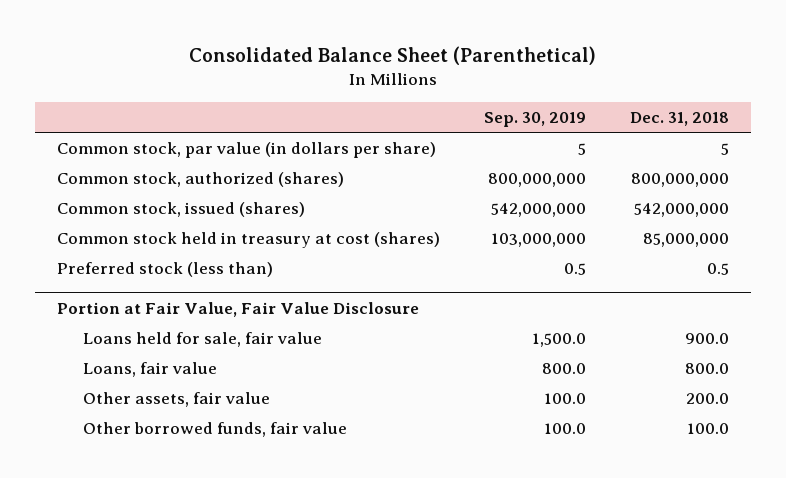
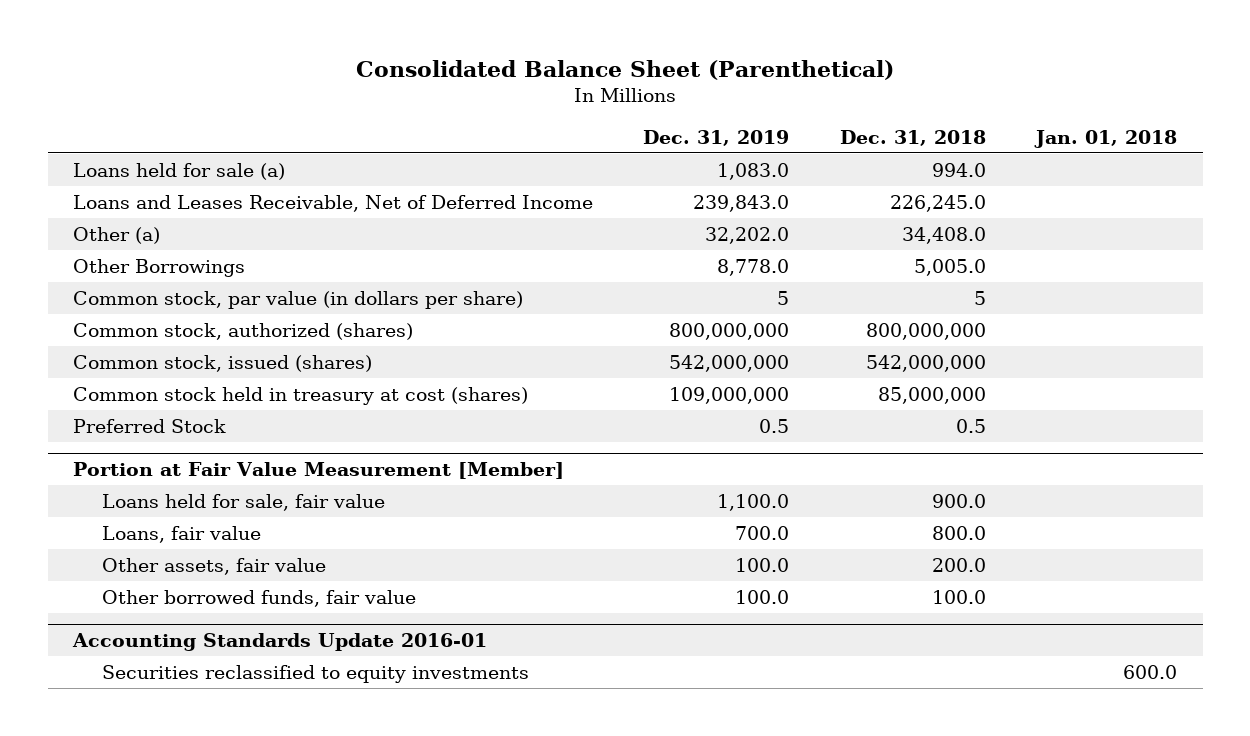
[483,111,586,127] Sep. 30, 2019 -> none
none -> [643,129,790,146] Dec. 31, 2019
none -> [1034,129,1178,148] Jan. 01, 2018
none -> [72,162,285,180] Loans held for sale (a)
none -> [72,194,593,212] Loans and Leases Receivable, Net of Deferred Income
none -> [72,226,160,244] Other (a)
none -> [72,258,245,277] Other Borrowings
[57,261,274,277] Preferred stock (less than) -> [72,418,226,433] Preferred Stock
[57,301,420,317] Portion at Fair Value, Fair Value Disclosure -> [72,461,564,479] Portion at Fair Value Measurement [Member]
none -> [71,632,487,651] Accounting Standards Update 2016-01
none -> [101,664,529,683] Securities reclassified to equity investments

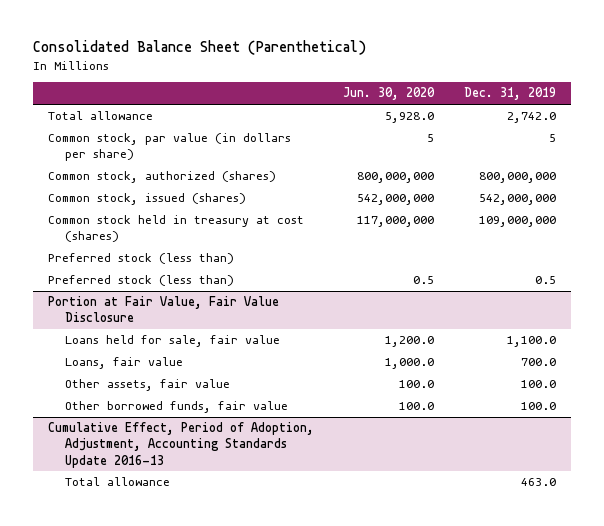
[839,129,986,146] Dec. 31, 2018 -> none
[1034,129,1178,148] Jan. 01, 2018 -> none
none -> [343,87,436,101] Jun. 30, 2020
[72,162,285,180] Loans held for sale (a) -> none
[72,194,593,212] Loans and Leases Receivable, Net of Deferred Income -> none
[72,226,160,244] Other (a) -> none
[72,258,245,277] Other Borrowings -> none
none -> [47,111,153,121] Total allowance
none -> [47,253,234,265] Preferred stock (less than)
[72,418,226,433] Preferred Stock -> [47,275,234,287] Preferred stock (less than)
[72,461,564,479] Portion at Fair Value Measurement [Member] -> [47,296,279,323] Portion at Fair Value, Fair Value Disclosure
[71,632,487,651] Accounting Standards Update 2016-01 -> none
[101,664,529,683] Securities reclassified to equity investments -> none
none -> [47,422,314,468] Cumulative Effect, Period of Adoption, Adjustment, Accounting Standards Update 2016-13
none -> [65,477,171,487] Total allowance

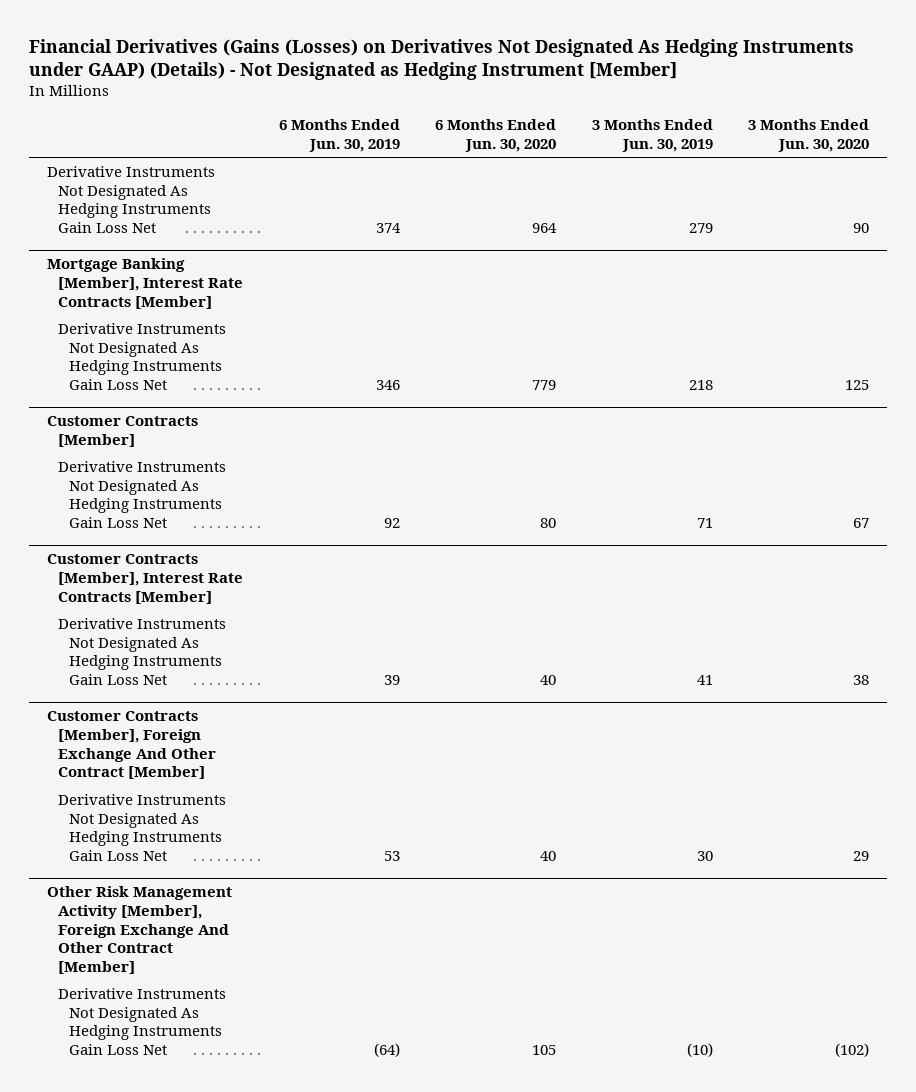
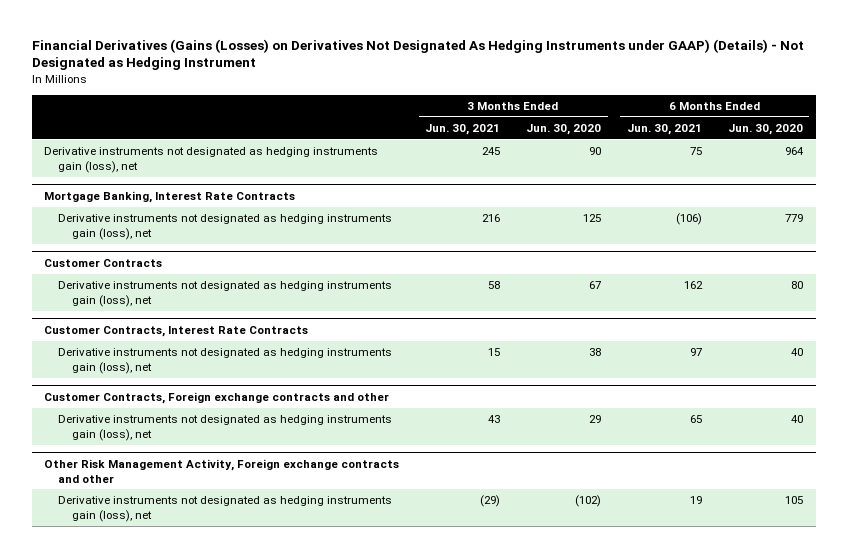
[29,38,855,81] Financial Derivatives (Gains (Losses) on Derivatives Not Designated As Hedging Instruments under GAAP) (Details) - Not Designated as Hedging Instrument [Member] -> [31,38,804,71] Financial Derivatives (Gains (Losses) on Derivatives Not Designated As Hedging Instruments under GAAP) (Details) - Not Designated as Hedging Instrument
[278,119,400,153] 6 Months Ended Jun. 30, 2019 -> none
[591,119,713,153] 3 Months Ended Jun. 30, 2019 -> none
none -> [425,123,501,135] Jun. 30, 2021
none -> [626,123,702,135] Jun. 30, 2021
[47,166,216,234] Derivative Instruments Not Designated As Hedging Instruments Gain Loss Net -> [44,147,379,174] Derivative instruments not designated as hedging instruments gain (loss), net
[47,258,244,309] Mortgage Banking [Member], Interest Rate Contracts [Member] -> [44,190,296,203] Mortgage Banking, Interest Rate Contracts
[58,323,227,391] Derivative Instruments Not Designated As Hedging Instruments Gain Loss Net -> [58,214,393,241] Derivative instruments not designated as hedging instruments gain (loss), net
[47,416,199,448] Customer Contracts [Member] -> [44,258,163,267] Customer Contracts
[58,461,227,529] Derivative Instruments Not Designated As Hedging Instruments Gain Loss Net -> [58,281,393,308] Derivative instruments not designated as hedging instruments gain (loss), net
[47,554,244,604] Customer Contracts [Member], Interest Rate Contracts [Member] -> [44,325,309,337] Customer Contracts, Interest Rate Contracts
[58,618,227,686] Derivative Instruments Not Designated As Hedging Instruments Gain Loss Net -> [58,348,393,375] Derivative instruments not designated as hedging instruments gain (loss), net
[47,711,217,780] Customer Contracts [Member], Foreign Exchange And Other Contract [Member] -> [44,391,390,404] Customer Contracts, Foreign exchange contracts and other
[58,794,227,862] Derivative Instruments Not Designated As Hedging Instruments Gain Loss Net -> [58,415,393,442] Derivative instruments not designated as hedging instruments gain (loss), net
[47,886,233,975] Other Risk Management Activity [Member], Foreign Exchange And Other Contract [Member] -> [44,458,400,483] Other Risk Management Activity, Foreign exchange contracts and other
[58,988,227,1056] Derivative Instruments Not Designated As Hedging Instruments Gain Loss Net -> [58,496,393,523] Derivative instruments not designated as hedging instruments gain (loss), net

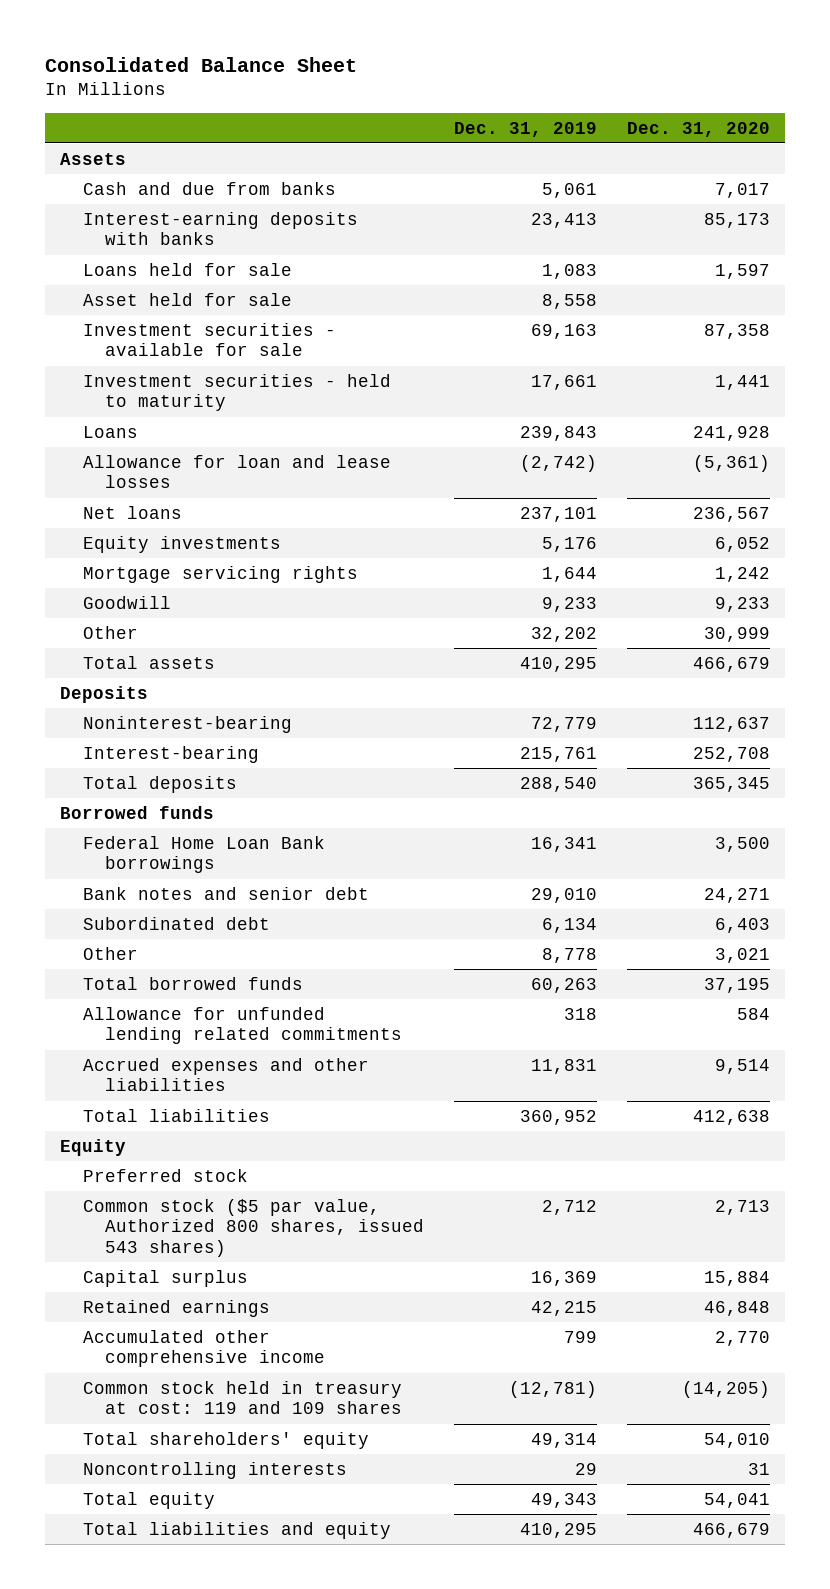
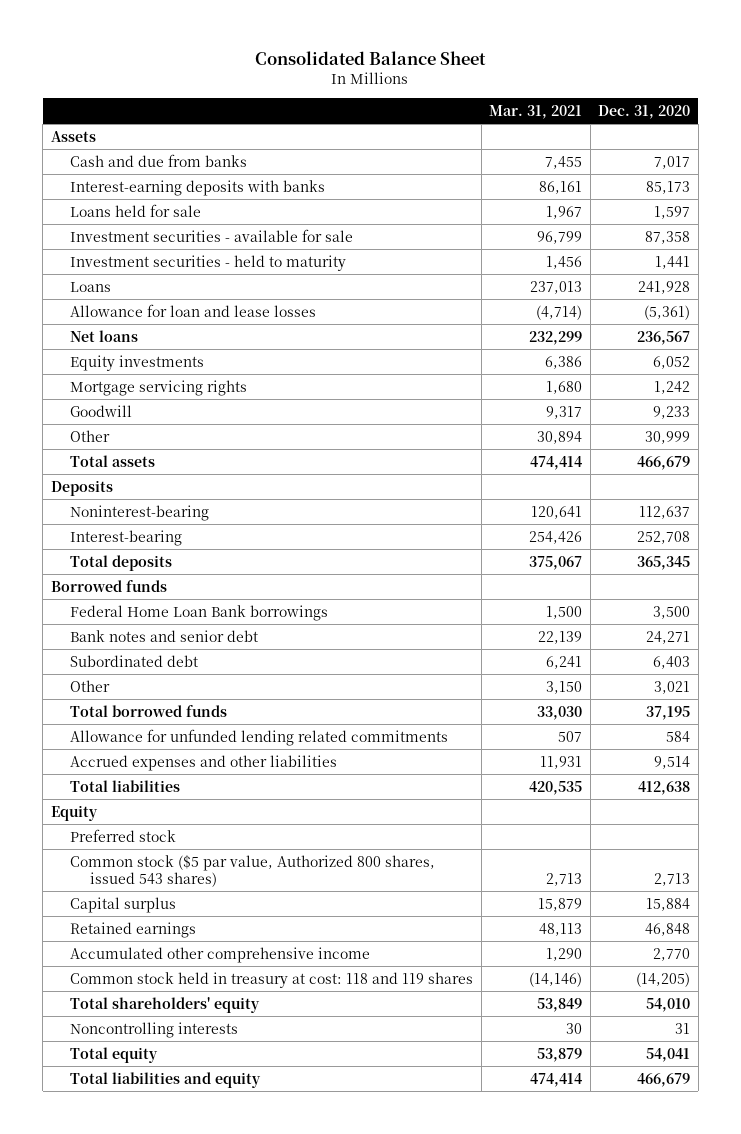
[454,121,598,137] Dec. 31, 2019 -> none
none -> [489,104,583,119] Mar. 31, 2021
[82,292,292,306] Asset held for sale -> none
[82,1380,402,1415] Common stock held in treasury at cost: 119 and 109 shares -> [70,971,474,988] Common stock held in treasury at cost: 118 and 119 shares

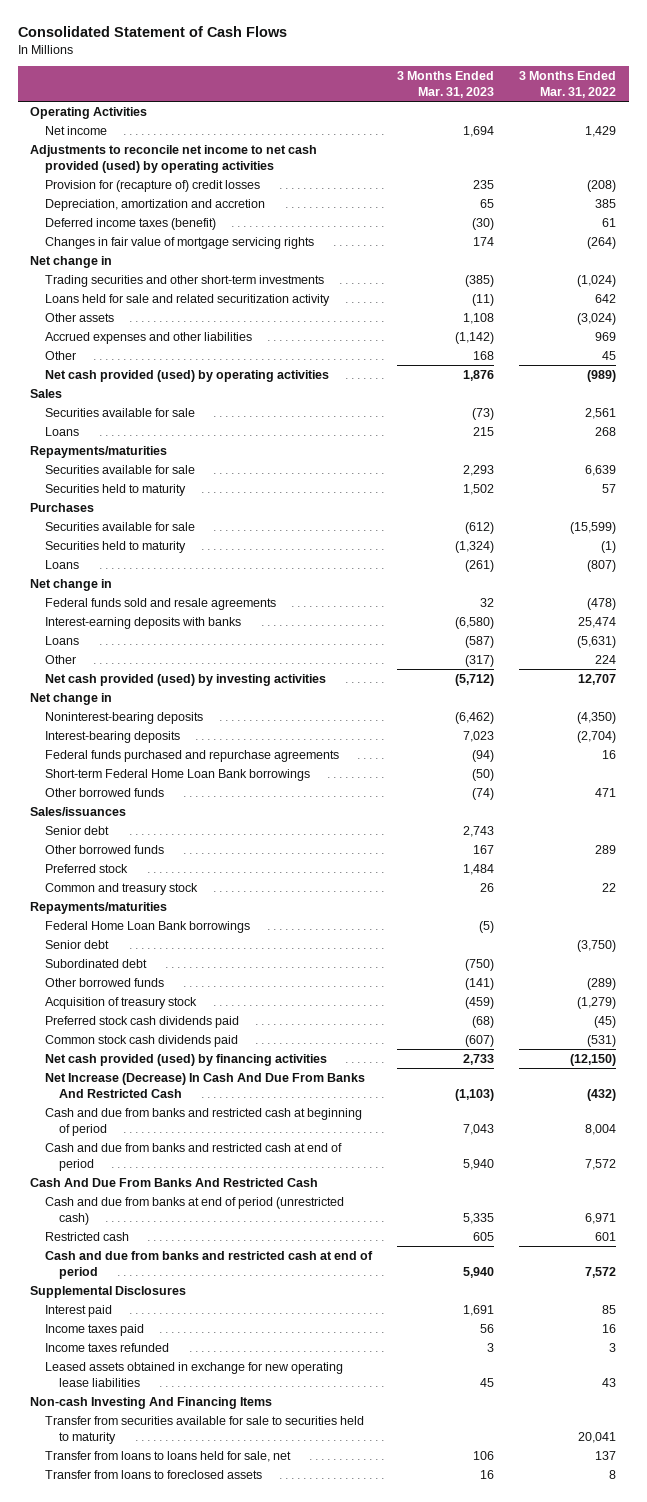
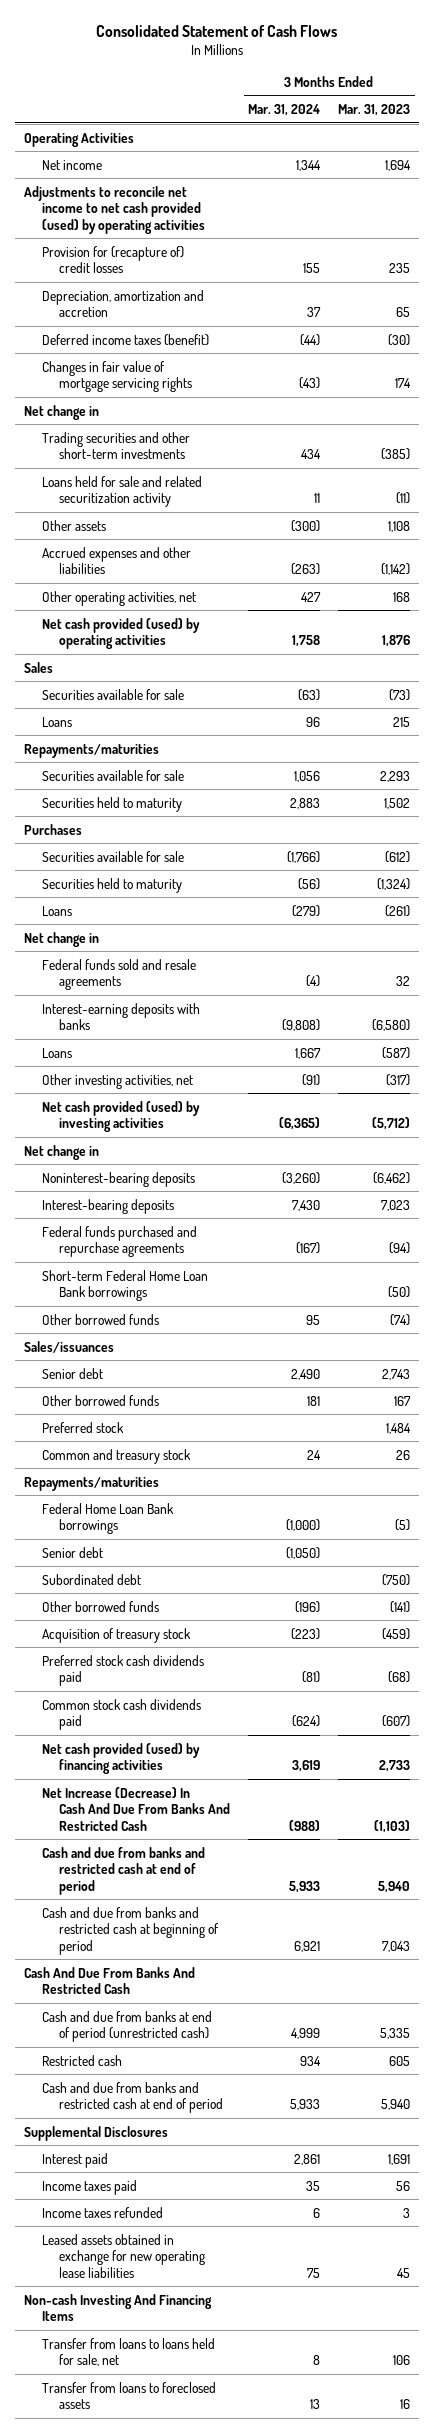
[519,71,617,98] 3 Months Ended Mar. 31, 2022 -> none
none -> [248,104,321,117] Mar. 31, 2024
[44,350,76,360] Other -> [41,590,196,606] Other operating activities, net
[44,654,76,664] Other -> [41,1073,193,1089] Other investing activities, net
[44,1107,362,1136] Cash and due from banks and restricted cash at beginning of period -> [41,1906,220,1955] Cash and due from banks and restricted cash at beginning of period
[44,1415,364,1444] Transfer from securities available for sale to securities held to maturity -> none

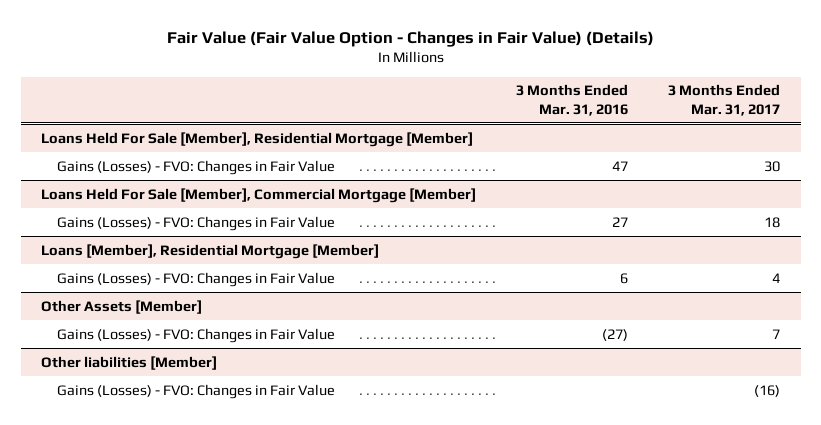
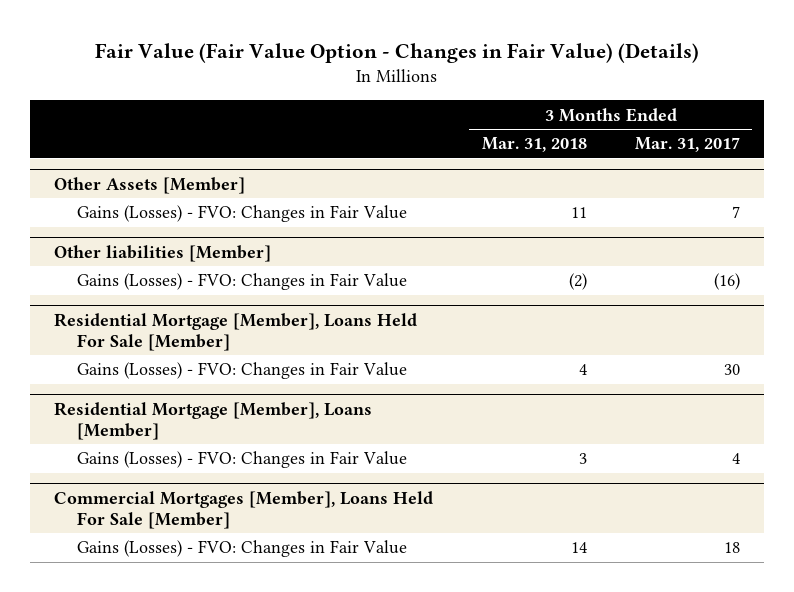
[516,84,629,116] 3 Months Ended Mar. 31, 2016 -> none
none -> [481,137,587,153] Mar. 31, 2018
[40,131,473,147] Loans Held For Sale [Member], Residential Mortgage [Member] -> none
[56,159,335,175] Gains (Losses) - FVO: Changes in Fair Value -> none
[40,187,476,203] Loans Held For Sale [Member], Commercial Mortgage [Member] -> none
[56,215,335,231] Gains (Losses) - FVO: Changes in Fair Value -> none
[40,243,379,259] Loans [Member], Residential Mortgage [Member] -> none
[56,271,335,287] Gains (Losses) - FVO: Changes in Fair Value -> none
none -> [53,312,417,351] Residential Mortgage [Member], Loans Held For Sale [Member]
none -> [77,362,408,380] Gains (Losses) - FVO: Changes in Fair Value
none -> [53,401,372,440] Residential Mortgage [Member], Loans [Member]
none -> [77,451,408,469] Gains (Losses) - FVO: Changes in Fair Value
none -> [53,490,433,529] Commercial Mortgages [Member], Loans Held For Sale [Member]
none -> [77,540,408,558] Gains (Losses) - FVO: Changes in Fair Value

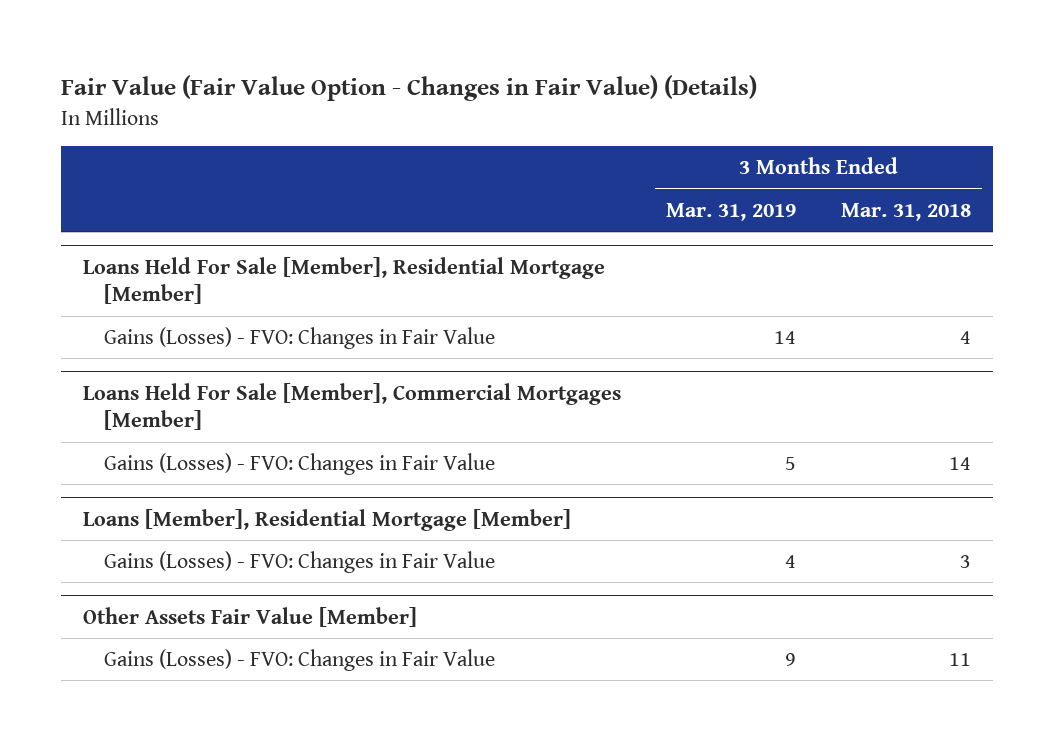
[635,137,741,153] Mar. 31, 2017 -> none
none -> [666,202,797,221] Mar. 31, 2019
[53,176,245,194] Other Assets [Member] -> none
[77,205,408,223] Gains (Losses) - FVO: Changes in Fair Value -> none
[53,244,271,262] Other liabilities [Member] -> none
[77,273,408,291] Gains (Losses) - FVO: Changes in Fair Value -> none
[53,312,417,351] Residential Mortgage [Member], Loans Held For Sale [Member] -> [83,256,606,305] Loans Held For Sale [Member], Residential Mortgage [Member]
[53,401,372,440] Residential Mortgage [Member], Loans [Member] -> none
[77,451,408,469] Gains (Losses) - FVO: Changes in Fair Value -> none
[53,490,433,529] Commercial Mortgages [Member], Loans Held For Sale [Member] -> [83,382,622,431] Loans Held For Sale [Member], Commercial Mortgages [Member]
none -> [83,508,572,531] Loans [Member], Residential Mortgage [Member]
none -> [104,551,496,574] Gains (Losses) - FVO: Changes in Fair Value
none -> [83,606,418,627] Other Assets Fair Value [Member]
none -> [104,649,496,672] Gains (Losses) - FVO: Changes in Fair Value

